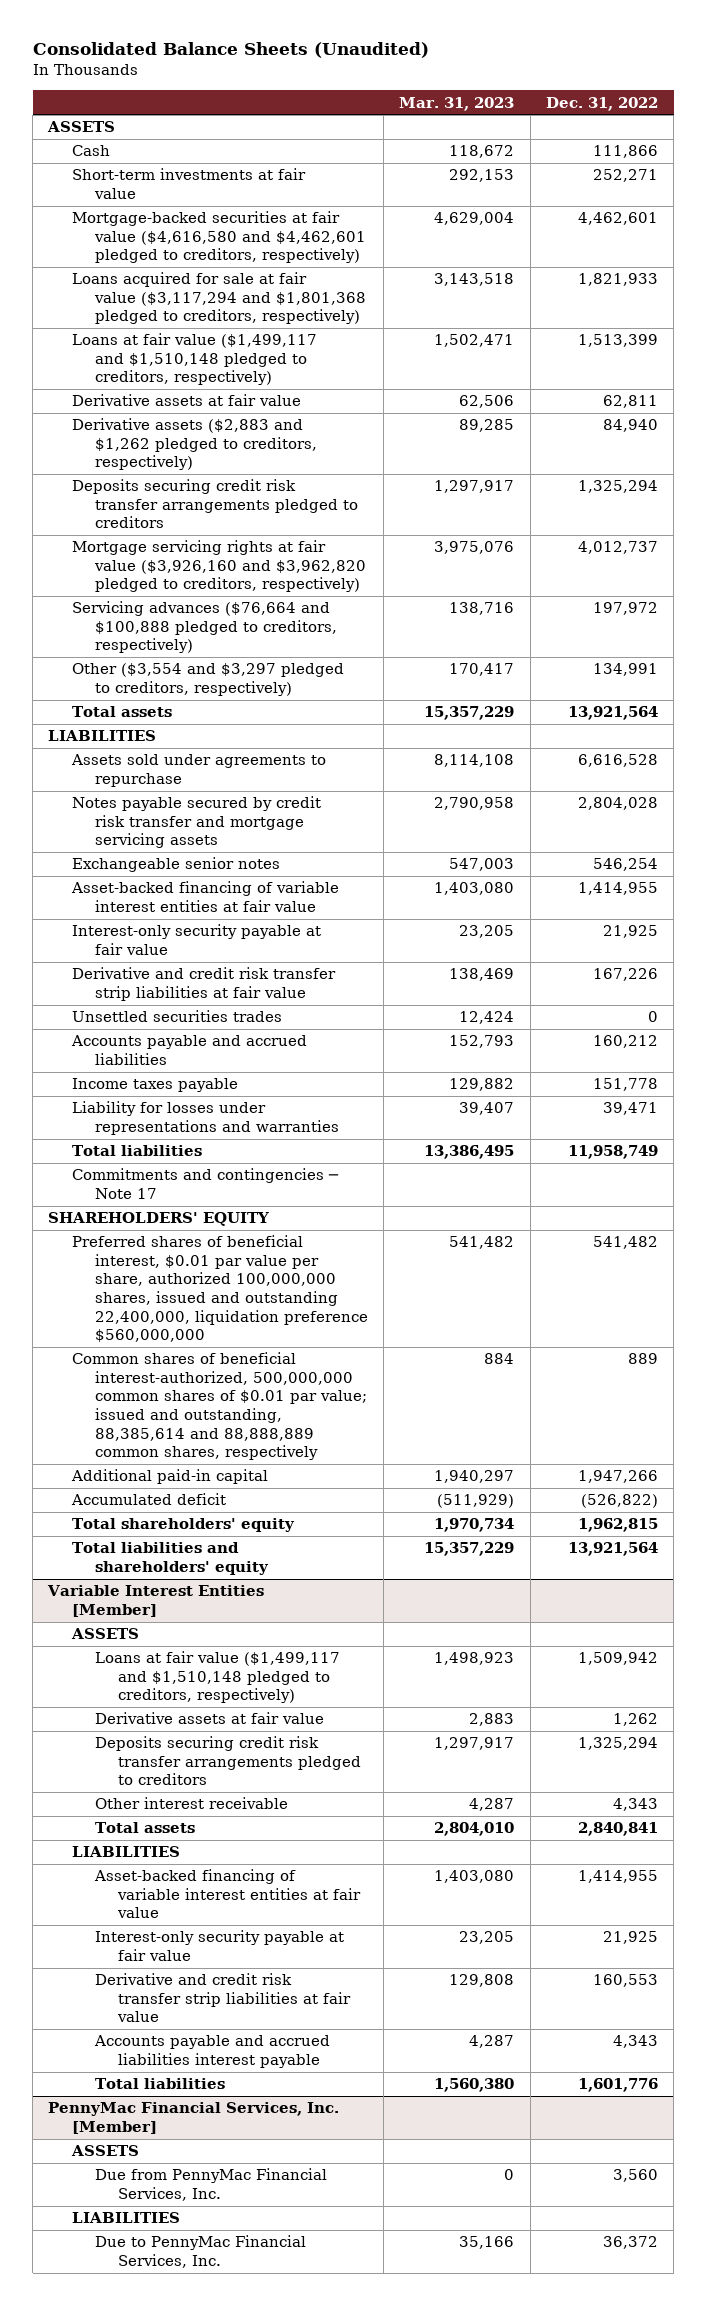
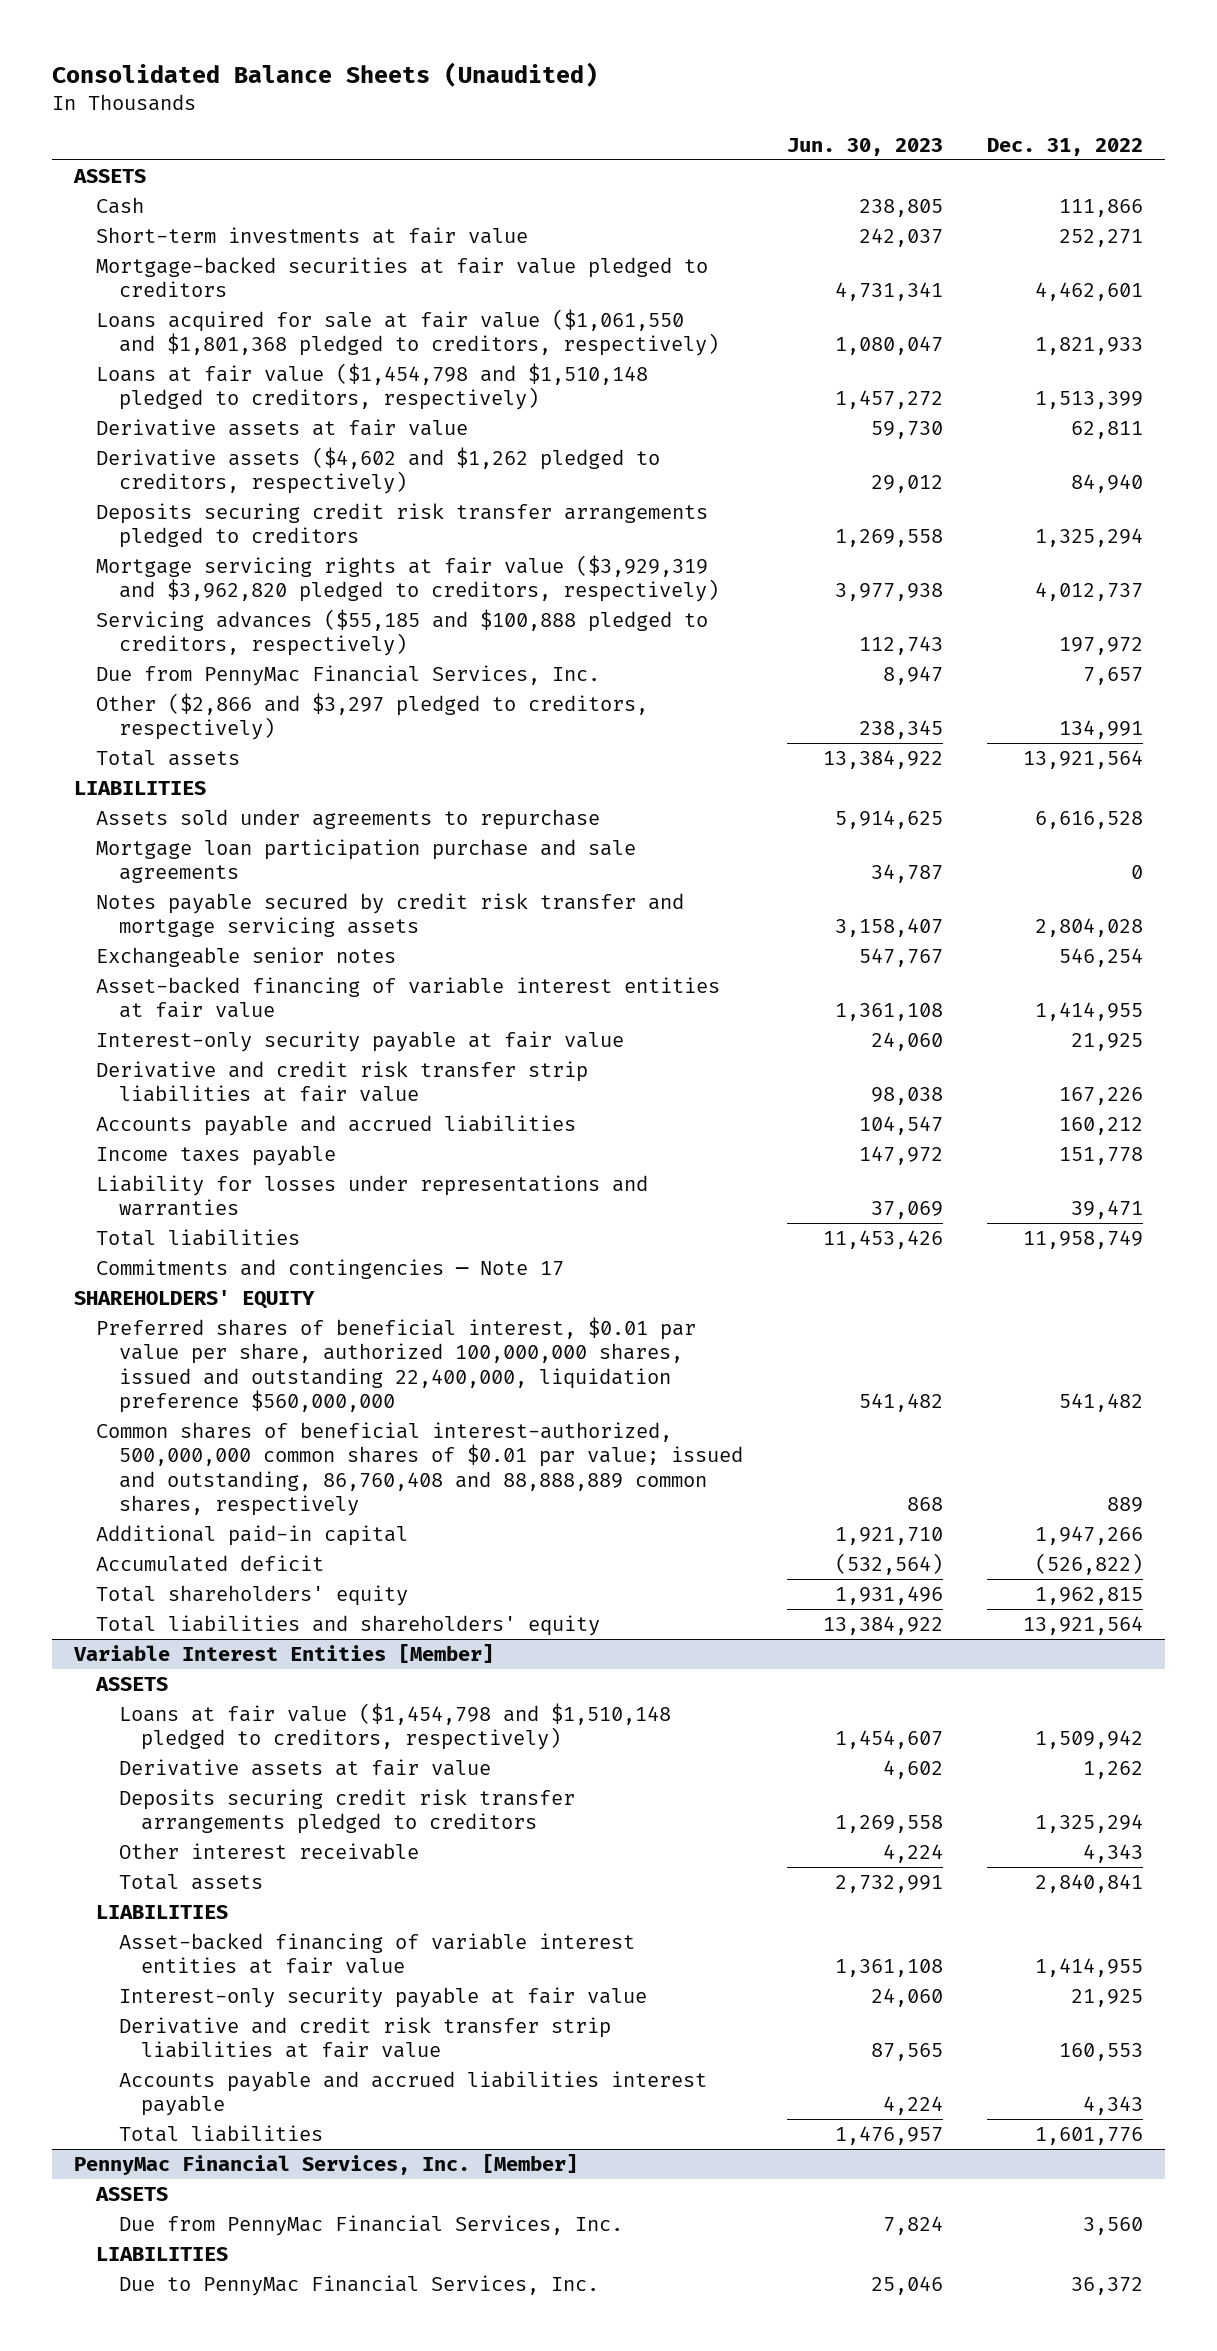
[399,96,515,111] Mar. 31, 2023 -> none
none -> [786,138,943,157] Jun. 30, 2023
[71,211,366,264] Mortgage-backed securities at fair value ($4,616,580 and $4,462,601 pledged to creditors, respectively) -> [96,256,709,298] Mortgage-backed securities at fair value pledged to creditors
[71,272,366,325] Loans acquired for sale at fair value ($3,117,294 and $1,801,368 pledged to creditors, respectively) -> [96,308,719,357] Loans acquired for sale at fair value ($1,061,550 and $1,801,368 pledged to creditors, respectively)
[71,333,317,386] Loans at fair value ($1,499,117 and $1,510,148 pledged to creditors, respectively) -> [96,362,649,411] Loans at fair value ($1,454,798 and $1,510,148 pledged to creditors, respectively)
[71,418,317,471] Derivative assets ($2,883 and $1,262 pledged to creditors, respectively) -> [96,446,661,495] Derivative assets ($4,602 and $1,262 pledged to creditors, respectively)
[71,540,366,593] Mortgage servicing rights at fair value ($3,926,160 and $3,962,820 pledged to creditors, respectively) -> [96,554,719,603] Mortgage servicing rights at fair value ($3,929,319 and $3,962,820 pledged to creditors, respectively)
[71,601,337,654] Servicing advances ($76,664 and $100,888 pledged to creditors, respectively) -> [96,608,709,657] Servicing advances ($55,185 and $100,888 pledged to creditors, respectively)
none -> [96,664,601,686] Due from PennyMac Financial Services, Inc.
[71,663,344,696] Other ($3,554 and $3,297 pledged to creditors, respectively) -> [96,692,649,741] Other ($2,866 and $3,297 pledged to creditors, respectively)
none -> [96,838,637,884] Mortgage loan participation purchase and sale agreements
[71,1010,282,1023] Unsettled securities trades -> none
[71,1352,367,1461] Common shares of beneficial interest-authorized, 500,000,000 common shares of $0.01 par value; issued and outstanding, 88,385,614 and 88,888,889 common shares, respectively -> [96,1421,743,1517] Common shares of beneficial interest-authorized, 500,000,000 common shares of $0.01 par value; issued and outstanding, 86,760,408 and 88,888,889 common shares, respectively
[94,1651,340,1704] Loans at fair value ($1,499,117 and $1,510,148 pledged to creditors, respectively) -> [118,1702,671,1751] Loans at fair value ($1,454,798 and $1,510,148 pledged to creditors, respectively)

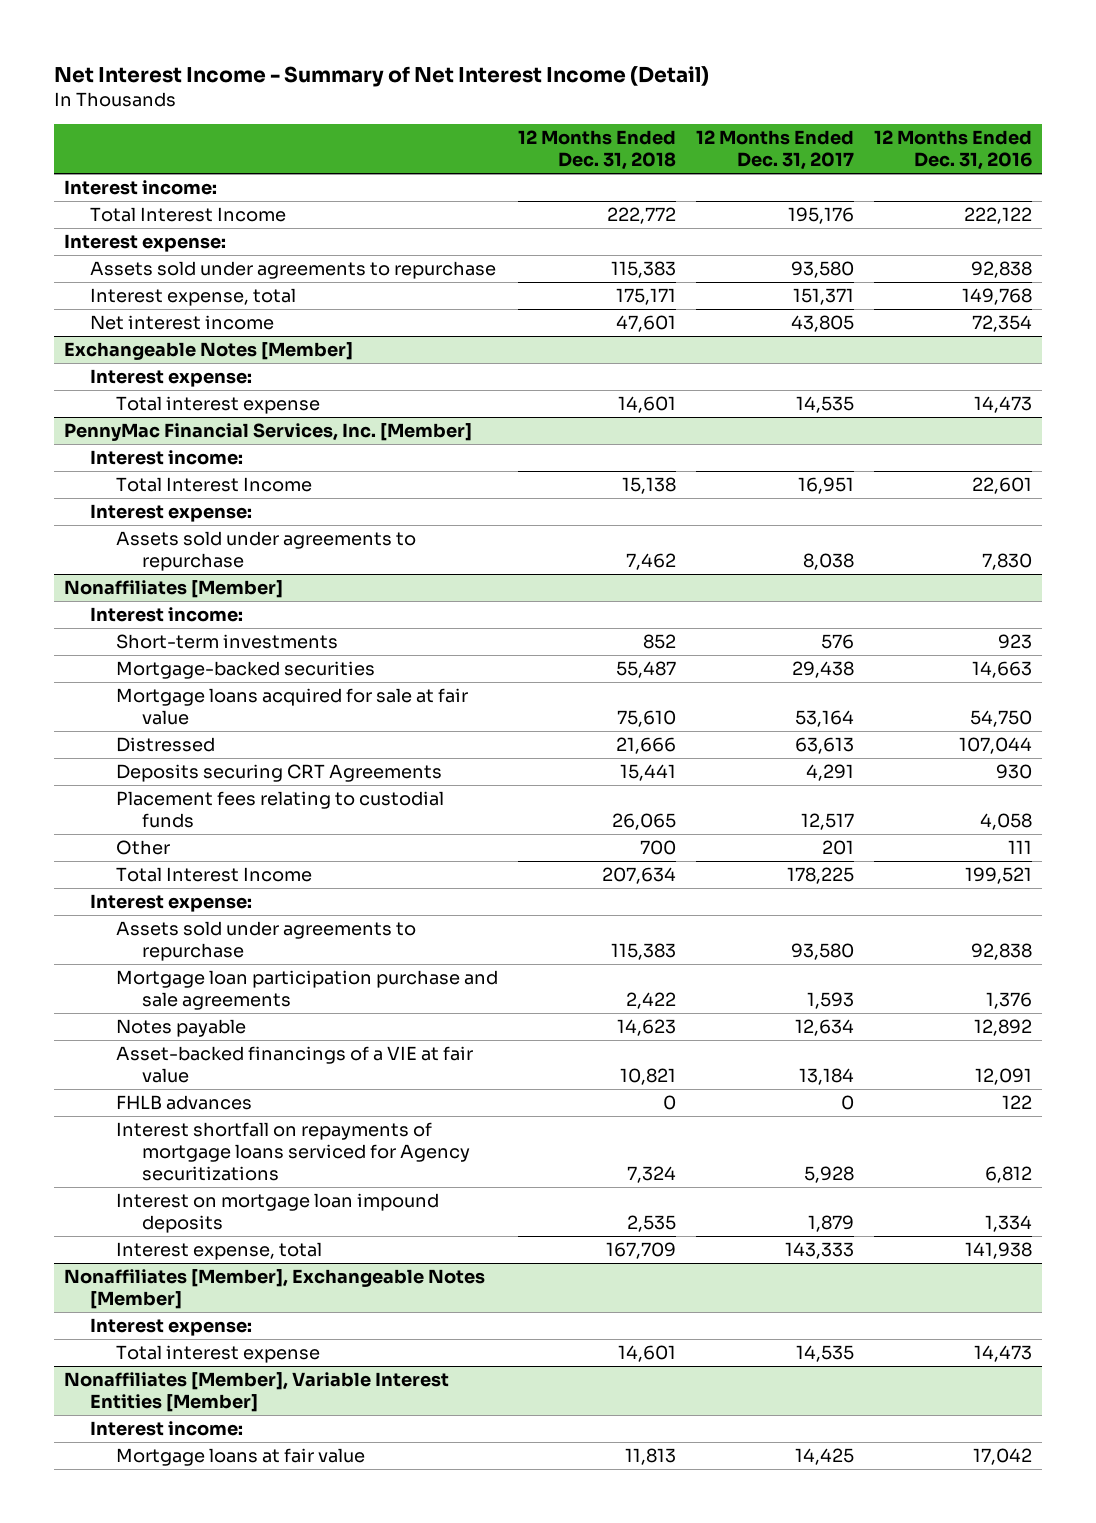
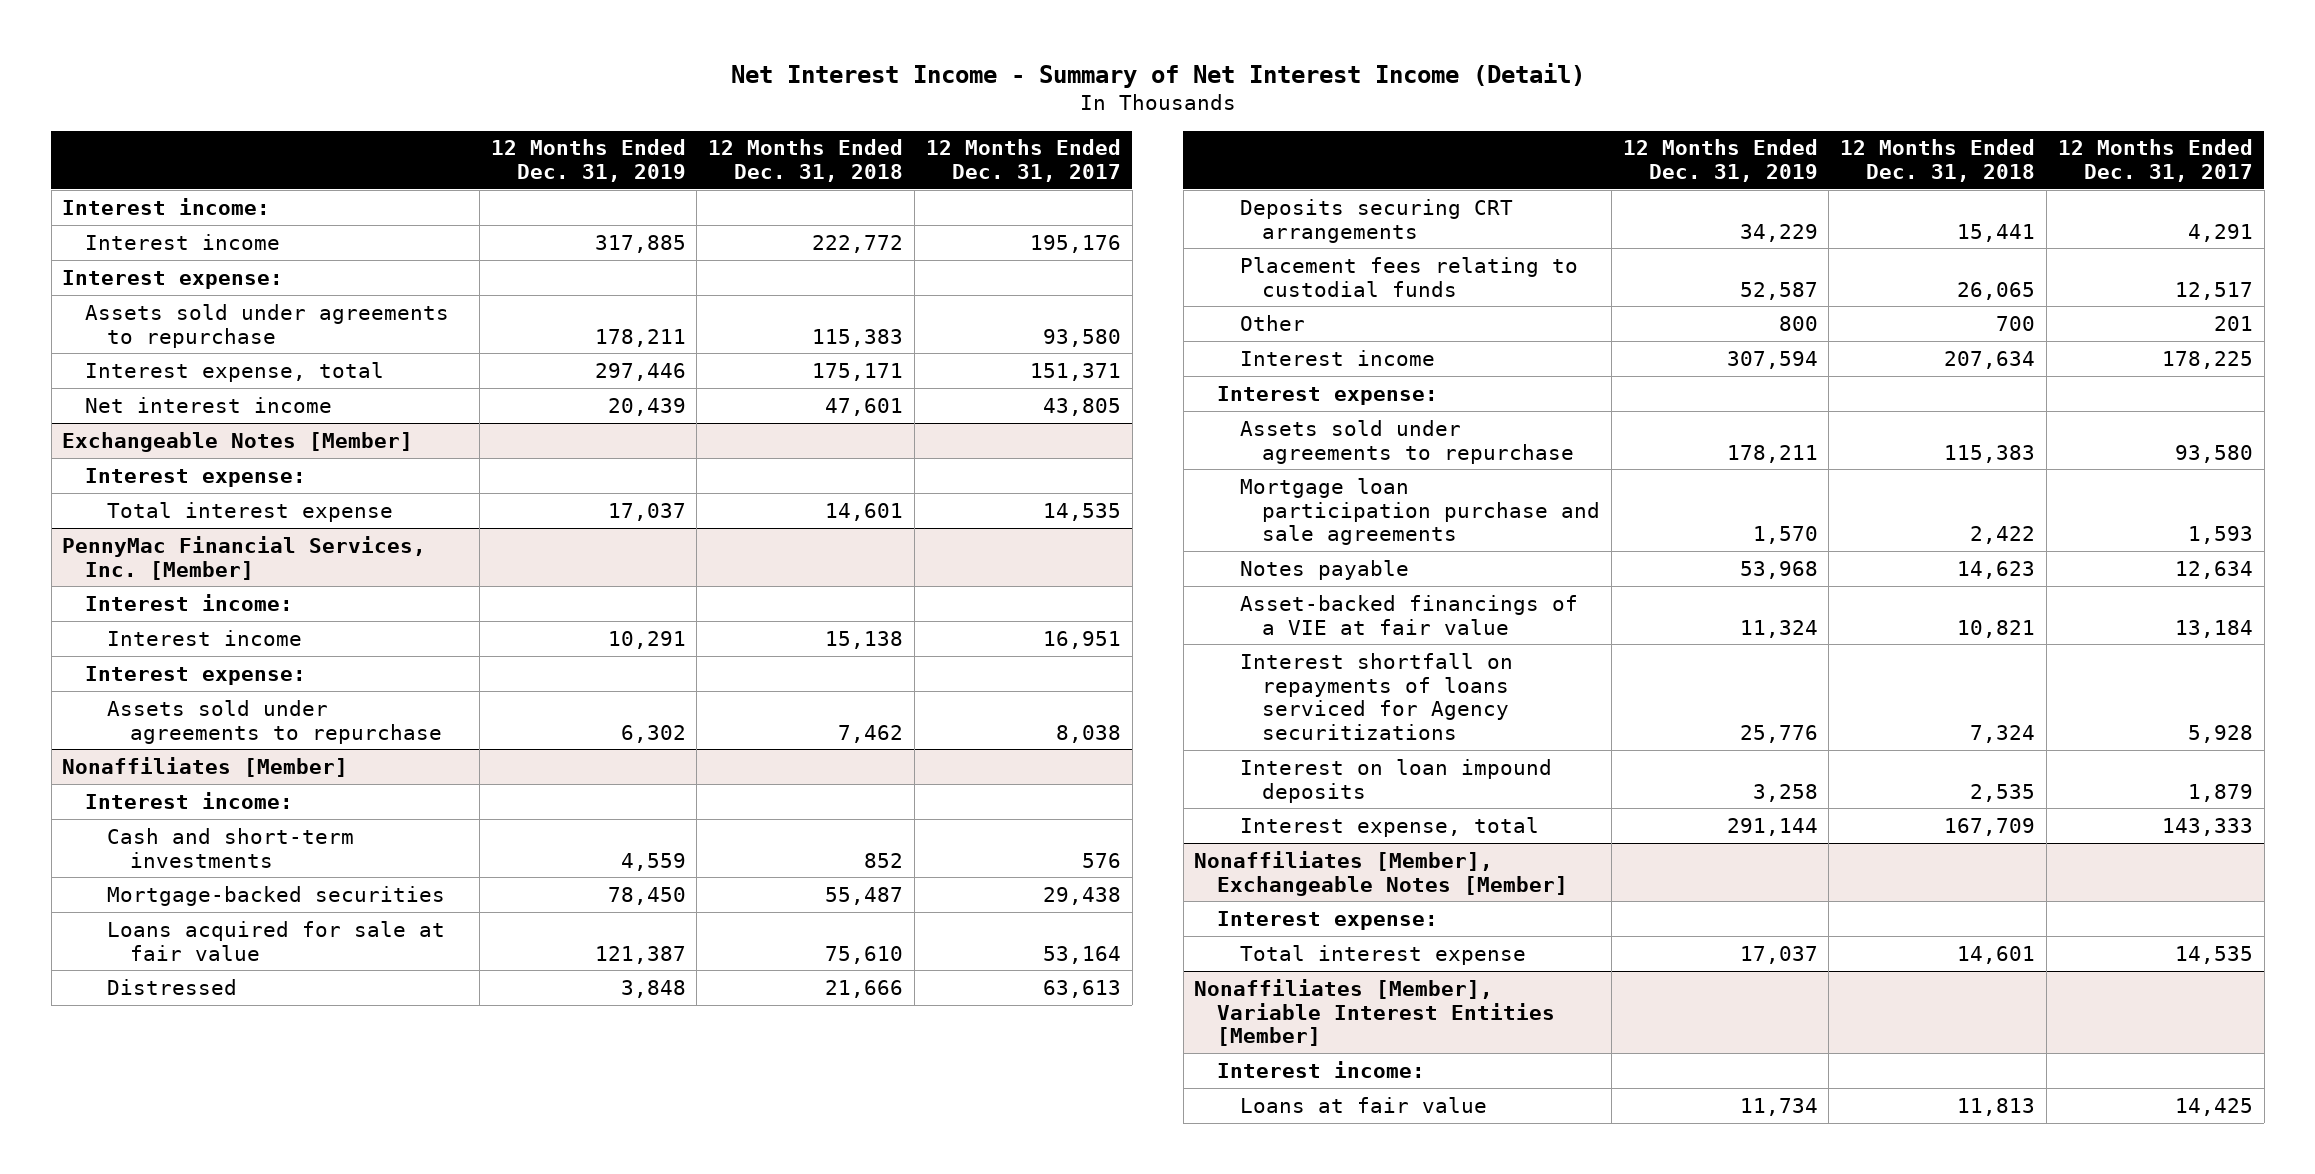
[873,130,1032,171] 12 Months Ended Dec. 31, 2016 -> none
none -> [490,139,686,183] 12 Months Ended Dec. 31, 2019
[90,207,287,223] Total Interest Income -> [84,233,280,250] Interest income
[115,477,312,493] Total Interest Income -> [107,629,303,646] Interest income
[115,634,338,650] Short-term investments -> [107,827,355,868] Cash and short-term investments
[115,688,468,725] Mortgage loans acquired for sale at fair value -> [107,920,446,961] Loans acquired for sale at fair value
[115,764,442,783] Deposits securing CRT Agreements -> [1239,198,1513,243] Deposits securing CRT arrangements
[115,867,312,883] Total Interest Income -> [1239,349,1435,366] Interest income
[115,1095,252,1111] FHLB advances -> none
[115,1122,470,1181] Interest shortfall on repayments of mortgage loans serviced for Agency securitizations -> [1239,652,1513,741] Interest shortfall on repayments of loans serviced for Agency securitizations
[115,1193,439,1233] Interest on mortgage loan impound deposits -> [1239,758,1552,803] Interest on loan impound deposits
[115,1448,365,1467] Mortgage loans at fair value -> [1239,1096,1487,1113] Loans at fair value

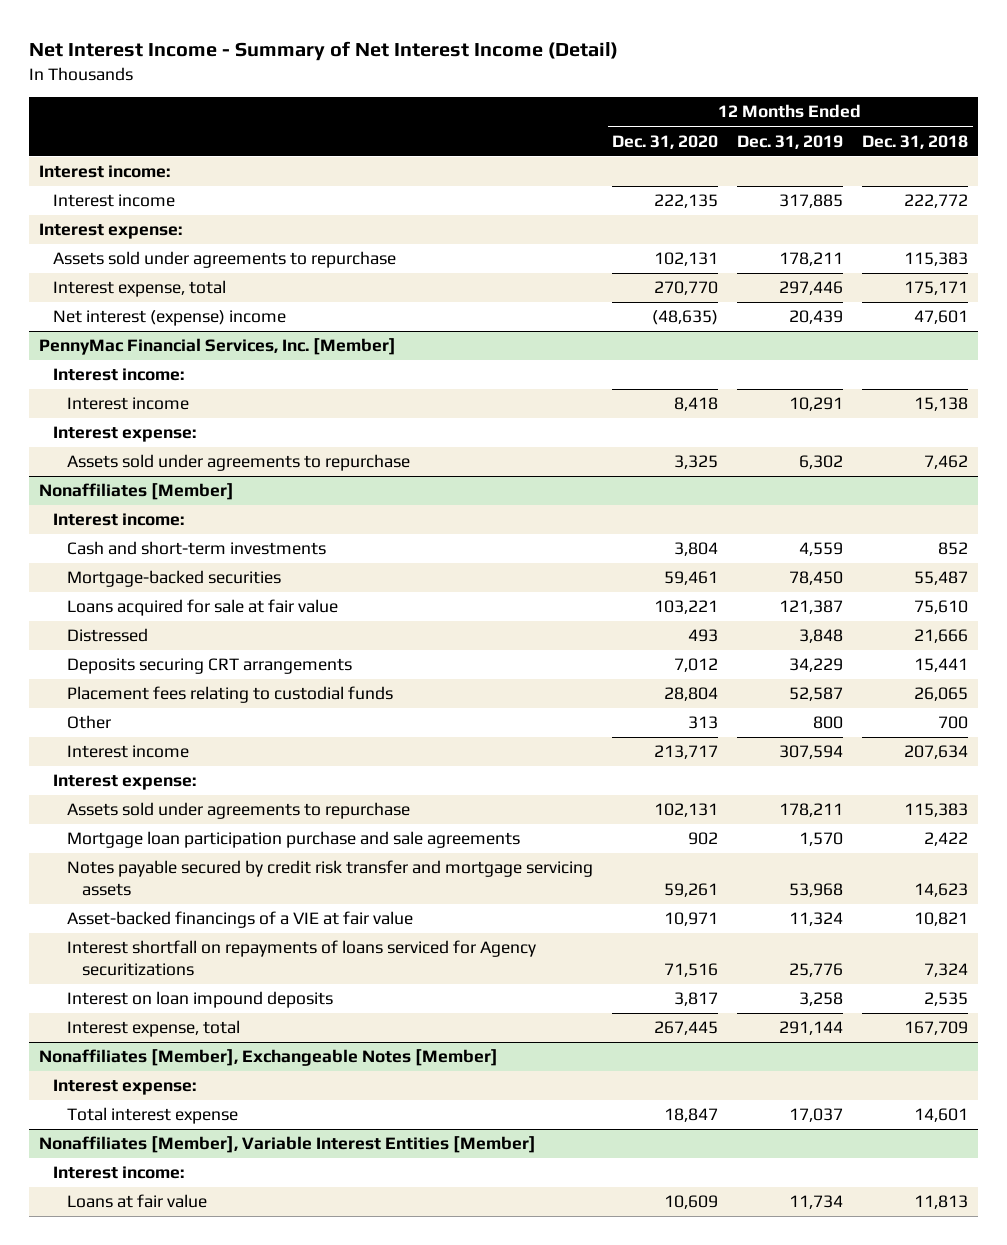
[925,139,1121,183] 12 Months Ended Dec. 31, 2017 -> none
none -> [612,134,719,149] Dec. 31, 2020
[62,431,414,452] Exchangeable Notes [Member] -> none
[84,467,306,487] Interest expense: -> none
[107,501,394,522] Total interest expense -> none
[84,396,332,413] Net interest income -> [53,310,287,327] Net interest (expense) income
[1239,559,1409,580] Notes payable -> [67,860,594,897] Notes payable secured by credit risk transfer and mortgage servicing assets

